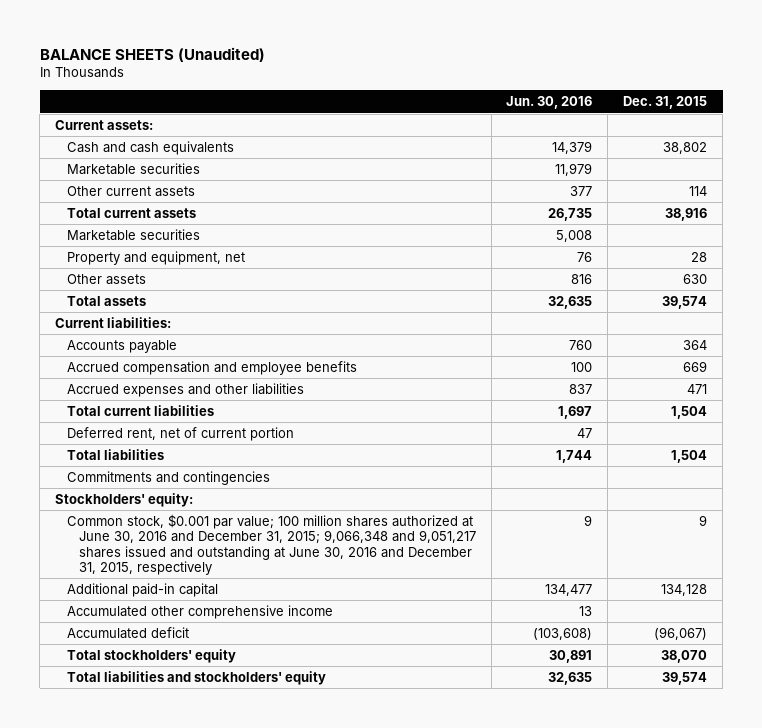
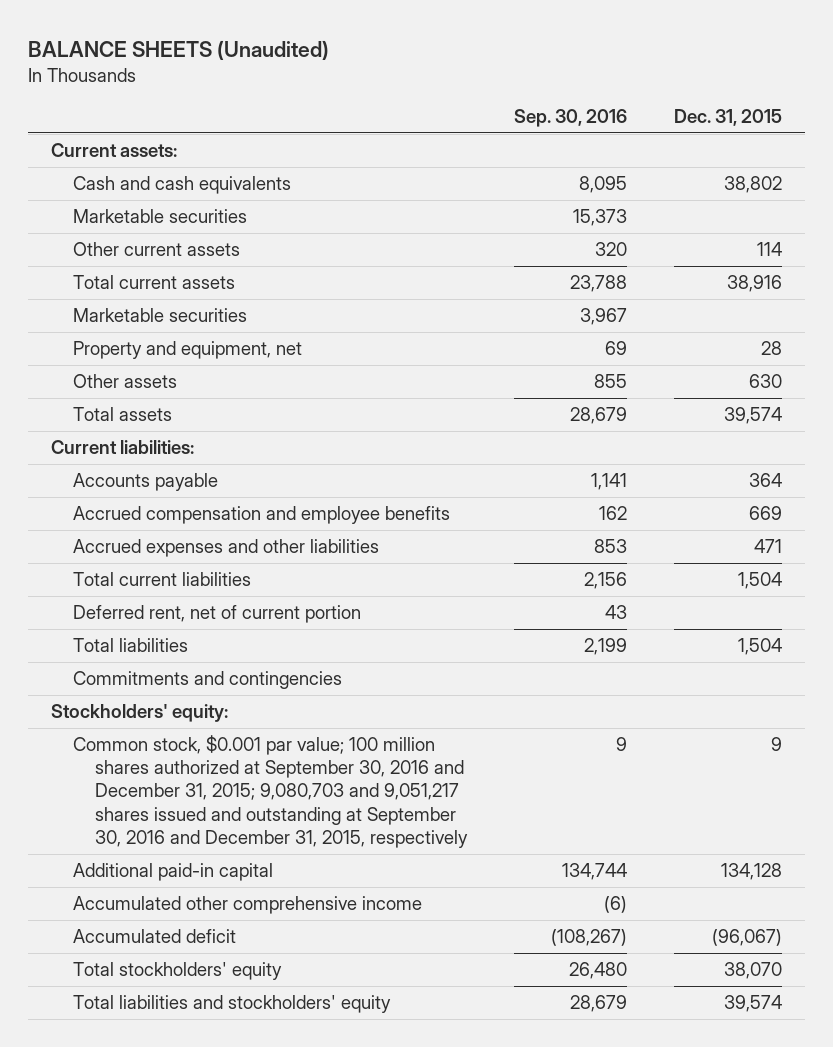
[506,96,593,110] Jun. 30, 2016 -> none
none -> [513,109,627,128] Sep. 30, 2016
[66,513,476,575] Common stock, $0.001 par value; 100 million shares authorized at June 30, 2016 and December 31, 2015; 9,066,348 and 9,051,217 shares issued and outstanding at June 30, 2016 and December 31, 2015, respectively -> [73,735,469,848] Common stock, $0.001 par value; 100 million shares authorized at September 30, 2016 and December 31, 2015; 9,080,703 and 9,051,217 shares issued and outstanding at September 30, 2016 and December 31, 2015, respectively

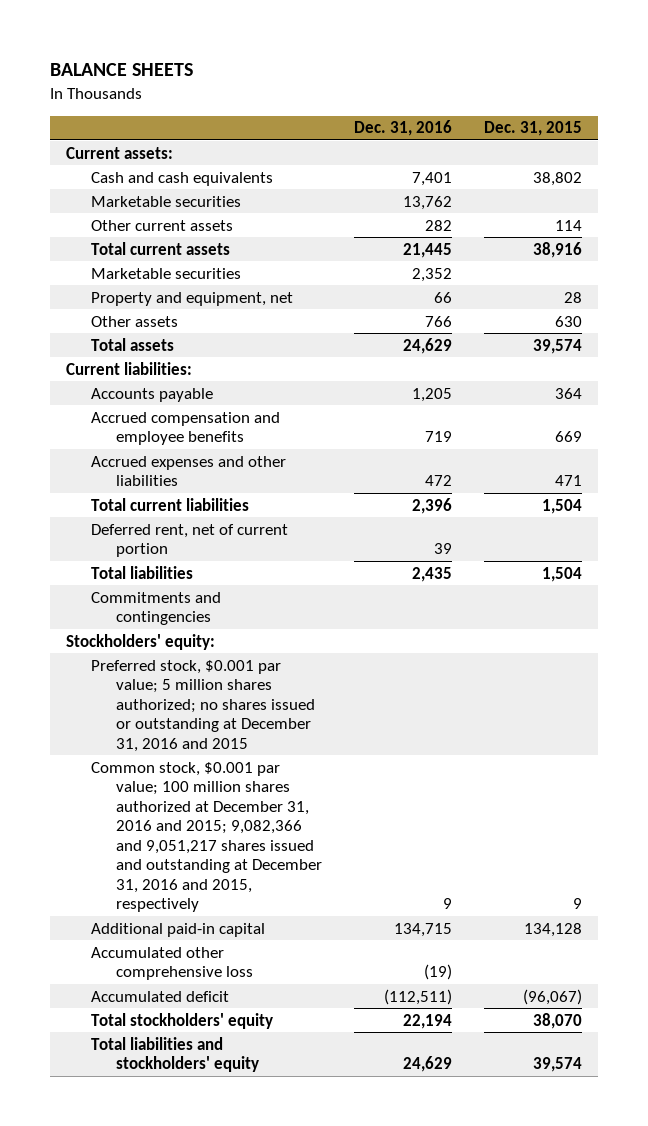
[28,39,330,60] BALANCE SHEETS (Unaudited) -> [50,63,194,77] BALANCE SHEETS
[513,109,627,128] Sep. 30, 2016 -> none
none -> [354,120,453,137] Dec. 31, 2016
none -> [91,659,316,752] Preferred stock, $0.001 par value; 5 million shares authorized; no shares issued or outstanding at December 31, 2016 and 2015
[73,735,469,848] Common stock, $0.001 par value; 100 million shares authorized at September 30, 2016 and December 31, 2015; 9,080,703 and 9,051,217 shares issued and outstanding at September 30, 2016 and December 31, 2015, respectively -> [91,761,323,913] Common stock, $0.001 par value; 100 million shares authorized at December 31, 2016 and 2015; 9,082,366 and 9,051,217 shares issued and outstanding at December 31, 2016 and 2015, respectively
[73,896,423,915] Accumulated other comprehensive income -> [91,946,254,981] Accumulated other comprehensive loss

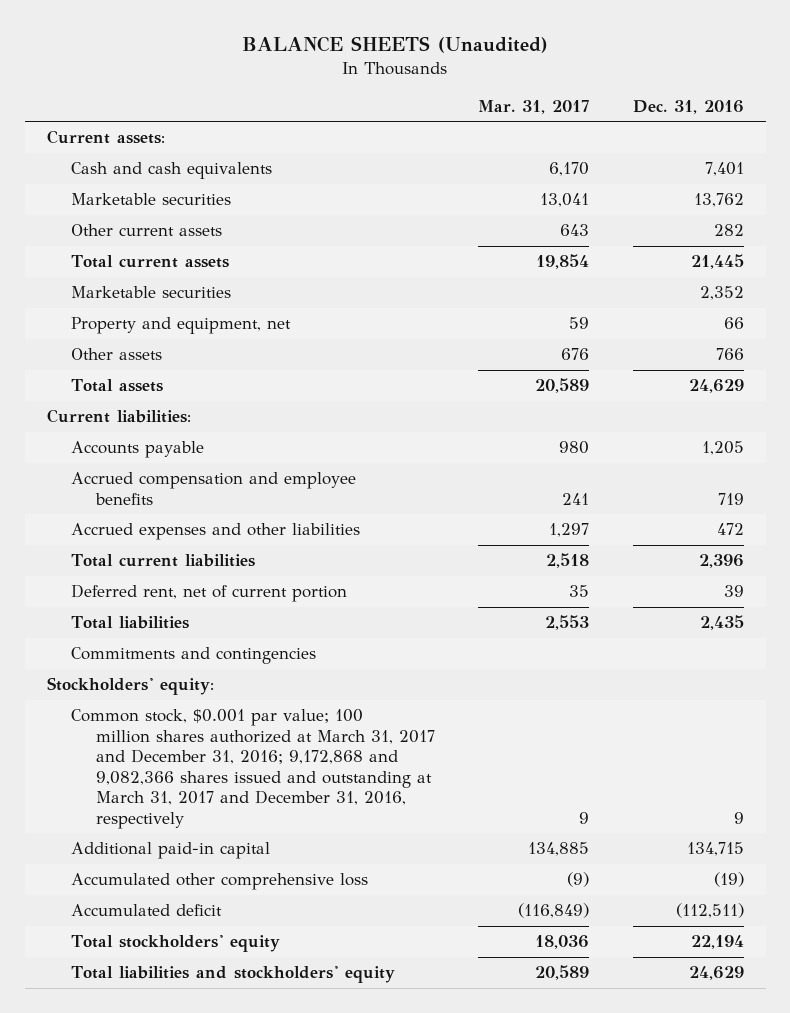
[50,63,194,77] BALANCE SHEETS -> [242,35,549,53] BALANCE SHEETS (Unaudited)
[484,121,583,137] Dec. 31, 2015 -> none
none -> [478,99,590,114] Mar. 31, 2017
[91,659,316,752] Preferred stock, $0.001 par value; 5 million shares authorized; no shares issued or outstanding at December 31, 2016 and 2015 -> none
[91,761,323,913] Common stock, $0.001 par value; 100 million shares authorized at December 31, 2016 and 2015; 9,082,366 and 9,051,217 shares issued and outstanding at December 31, 2016 and 2015, respectively -> [71,709,435,829] Common stock, $0.001 par value; 100 million shares authorized at March 31, 2017 and December 31, 2016; 9,172,868 and 9,082,366 shares issued and outstanding at March 31, 2017 and December 31, 2016, respectively

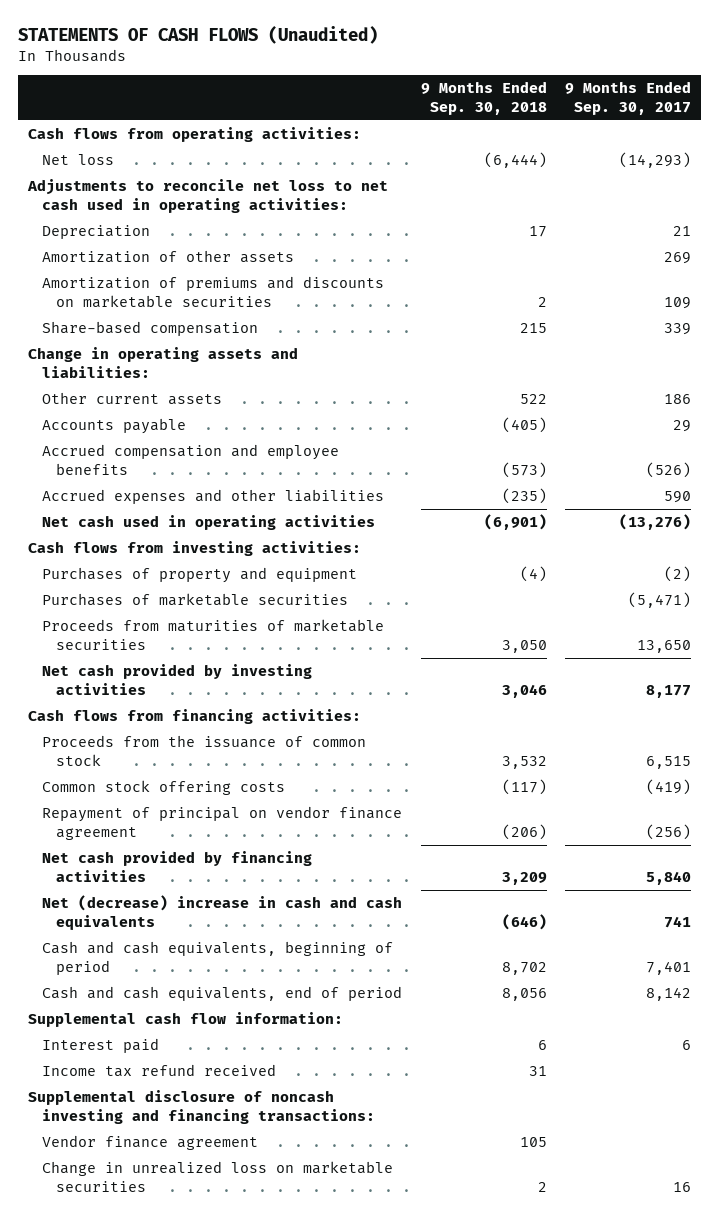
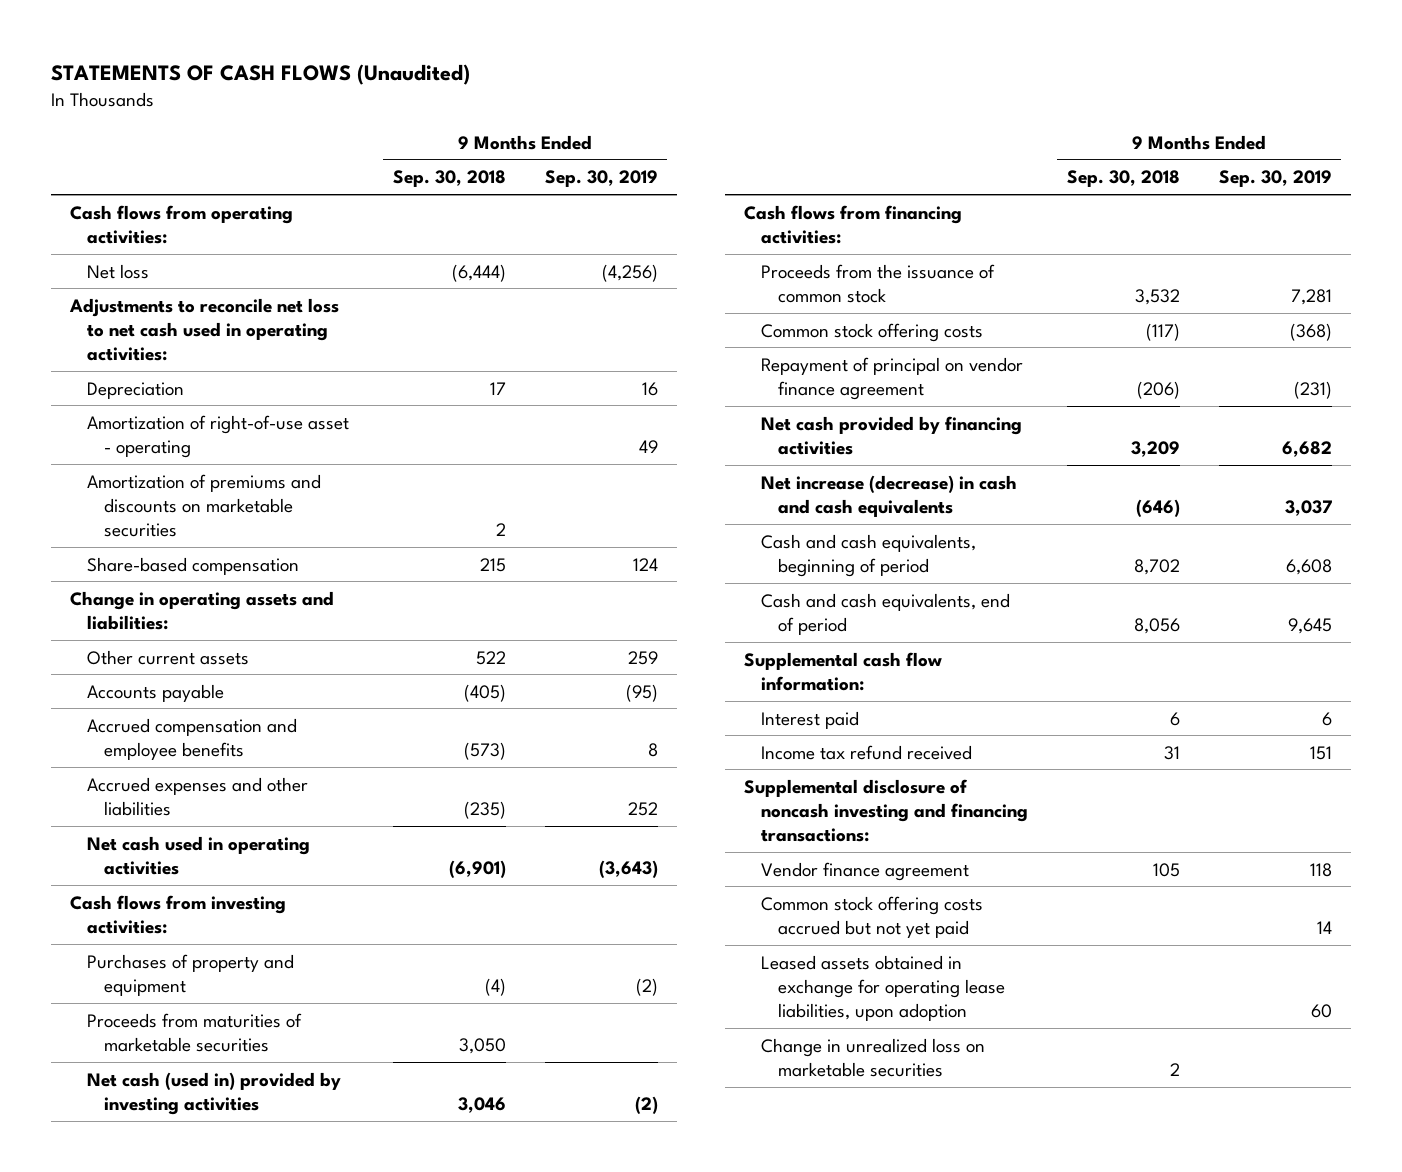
[565,81,692,115] 9 Months Ended Sep. 30, 2017 -> none
none -> [544,170,658,188] Sep. 30, 2019
[41,250,294,264] Amortization of other assets -> none
none -> [87,414,350,459] Amortization of right-of-use asset - operating
[41,593,348,607] Purchases of marketable securities -> none
[41,664,312,695] Net cash provided by investing activities -> [87,1071,342,1116] Net cash (used in) provided by investing activities
[41,895,402,930] Net (decrease) increase in cash and cash equivalents -> [761,474,1018,518] Net increase (decrease) in cash and cash equivalents
none -> [761,895,984,939] Common stock offering costs accrued but not yet paid
none -> [761,954,1006,1022] Leased assets obtained in exchange for operating lease liabilities, upon adoption

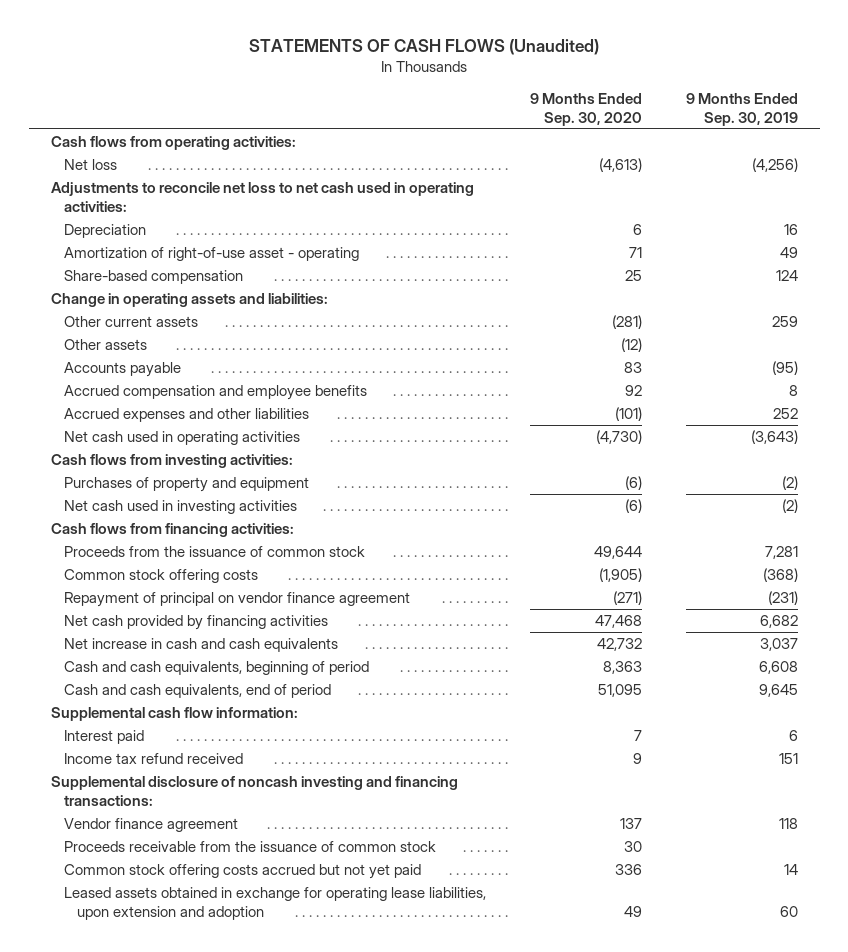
[392,170,506,188] Sep. 30, 2018 -> none
none -> [529,93,642,126] 9 Months Ended Sep. 30, 2020
[87,473,322,538] Amortization of premiums and discounts on marketable securities -> none
none -> [63,339,147,351] Other assets
[87,1012,303,1053] Proceeds from maturities of marketable securities -> none
[87,1071,342,1116] Net cash (used in) provided by investing activities -> [63,500,297,515] Net cash used in investing activities
[761,474,1018,518] Net increase (decrease) in cash and cash equivalents -> [63,638,338,653] Net increase in cash and cash equivalents
none -> [63,841,436,853] Proceeds receivable from the issuance of common stock
[761,1037,986,1078] Change in unrealized loss on marketable securities -> none
[761,954,1006,1022] Leased assets obtained in exchange for operating lease liabilities, upon adoption -> [63,887,486,920] Leased assets obtained in exchange for operating lease liabilities, upon extension and adoption

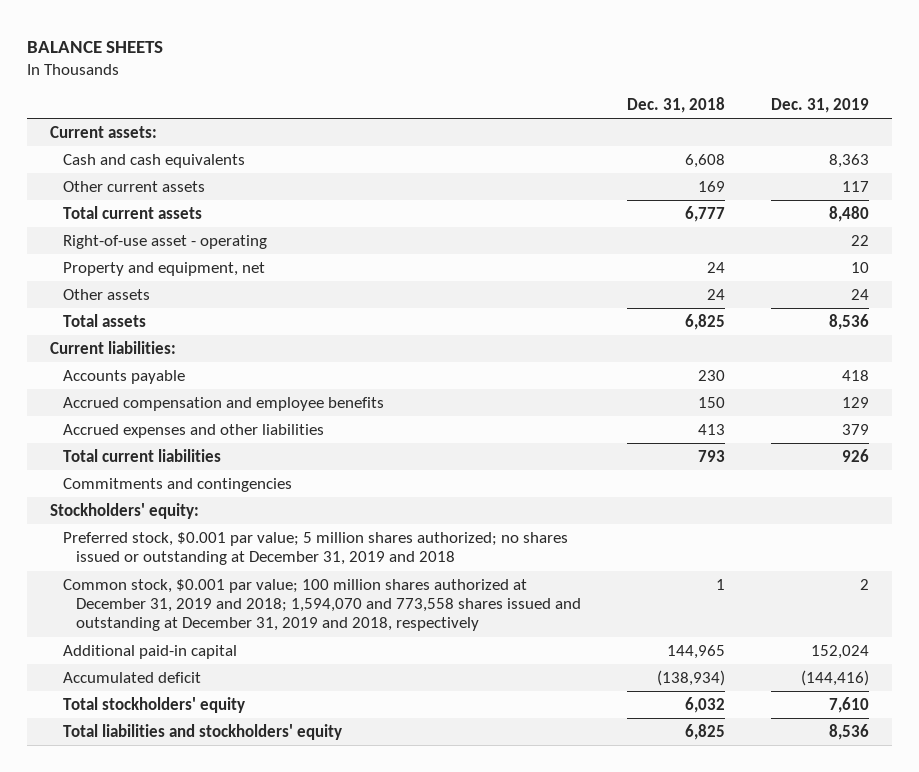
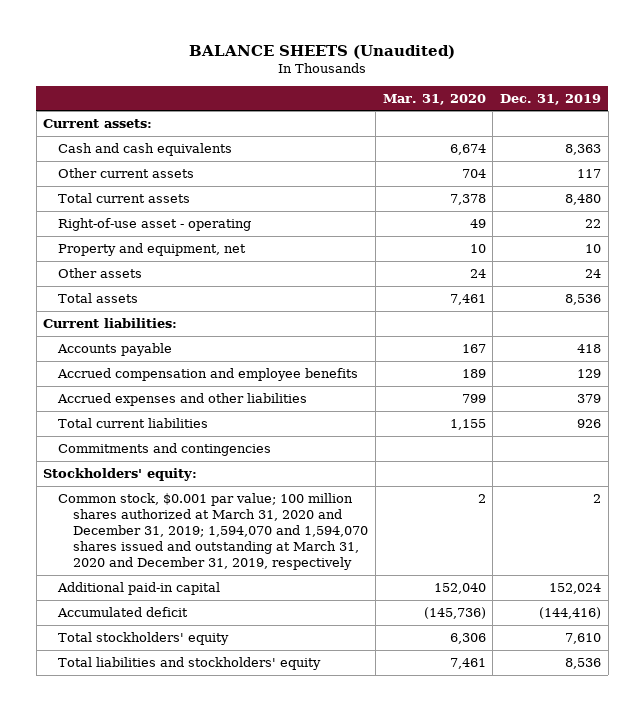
[27,40,164,53] BALANCE SHEETS -> [189,44,456,59] BALANCE SHEETS (Unaudited)
[626,96,725,113] Dec. 31, 2018 -> none
none -> [382,93,486,105] Mar. 31, 2020
[62,532,568,566] Preferred stock, $0.001 par value; 5 million shares authorized; no shares issued or outstanding at December 31, 2019 and 2018 -> none
[62,579,581,632] Common stock, $0.001 par value; 100 million shares authorized at December 31, 2019 and 2018; 1,594,070 and 773,558 shares issued and outstanding at December 31, 2019 and 2018, respectively -> [58,492,369,571] Common stock, $0.001 par value; 100 million shares authorized at March 31, 2020 and December 31, 2019; 1,594,070 and 1,594,070 shares issued and outstanding at March 31, 2020 and December 31, 2019, respectively

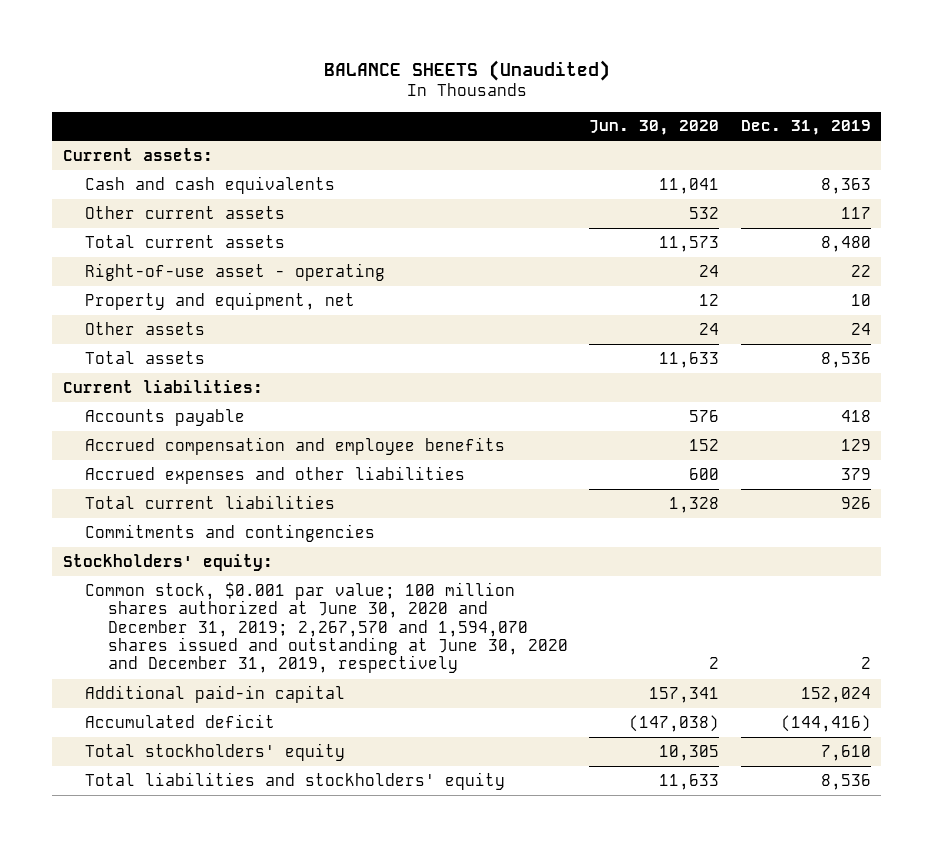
[382,93,486,105] Mar. 31, 2020 -> none
none -> [589,120,720,136] Jun. 30, 2020
[58,492,369,571] Common stock, $0.001 par value; 100 million shares authorized at March 31, 2020 and December 31, 2019; 1,594,070 and 1,594,070 shares issued and outstanding at March 31, 2020 and December 31, 2019, respectively -> [85,581,568,674] Common stock, $0.001 par value; 100 million shares authorized at June 30, 2020 and December 31, 2019; 2,267,570 and 1,594,070 shares issued and outstanding at June 30, 2020 and December 31, 2019, respectively

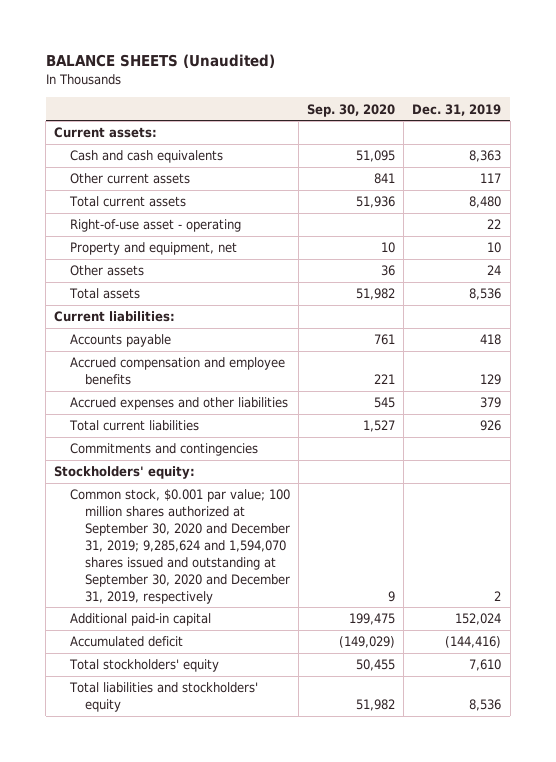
[589,120,720,136] Jun. 30, 2020 -> none
none -> [307,103,396,117] Sep. 30, 2020
[85,581,568,674] Common stock, $0.001 par value; 100 million shares authorized at June 30, 2020 and December 31, 2019; 2,267,570 and 1,594,070 shares issued and outstanding at June 30, 2020 and December 31, 2019, respectively -> [69,489,290,604] Common stock, $0.001 par value; 100 million shares authorized at September 30, 2020 and December 31, 2019; 9,285,624 and 1,594,070 shares issued and outstanding at September 30, 2020 and December 31, 2019, respectively

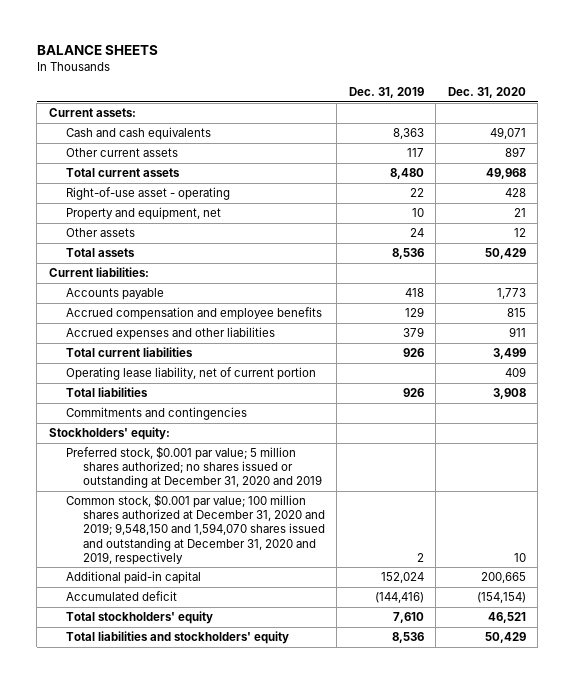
[45,54,275,69] BALANCE SHEETS (Unaudited) -> [36,44,158,55] BALANCE SHEETS
[307,103,396,117] Sep. 30, 2020 -> none
none -> [447,87,526,99] Dec. 31, 2020
none -> [65,367,316,381] Operating lease liability, net of current portion
none -> [65,387,148,398] Total liabilities
none -> [65,446,322,489] Preferred stock, $0.001 par value; 5 million shares authorized; no shares issued or outstanding at December 31, 2020 and 2019
[69,489,290,604] Common stock, $0.001 par value; 100 million shares authorized at September 30, 2020 and December 31, 2019; 9,285,624 and 1,594,070 shares issued and outstanding at September 30, 2020 and December 31, 2019, respectively -> [65,494,325,565] Common stock, $0.001 par value; 100 million shares authorized at December 31, 2020 and 2019; 9,548,150 and 1,594,070 shares issued and outstanding at December 31, 2020 and 2019, respectively

